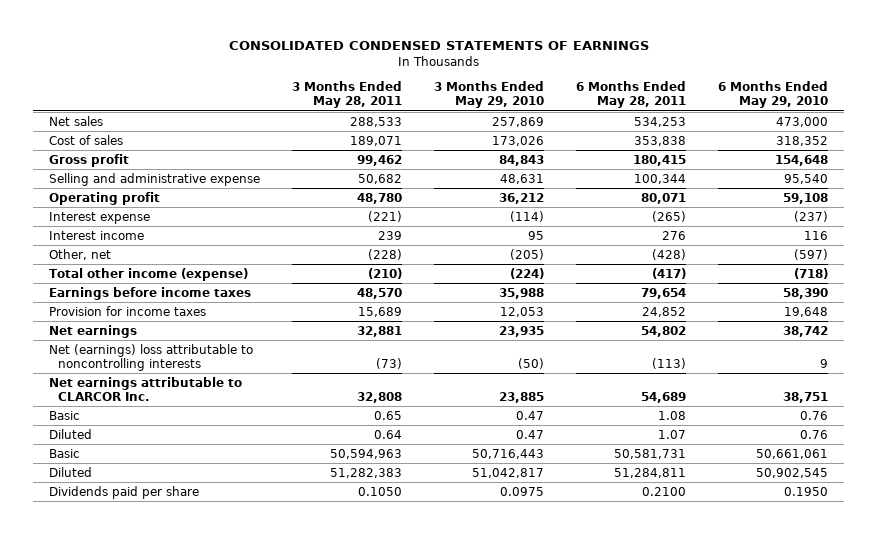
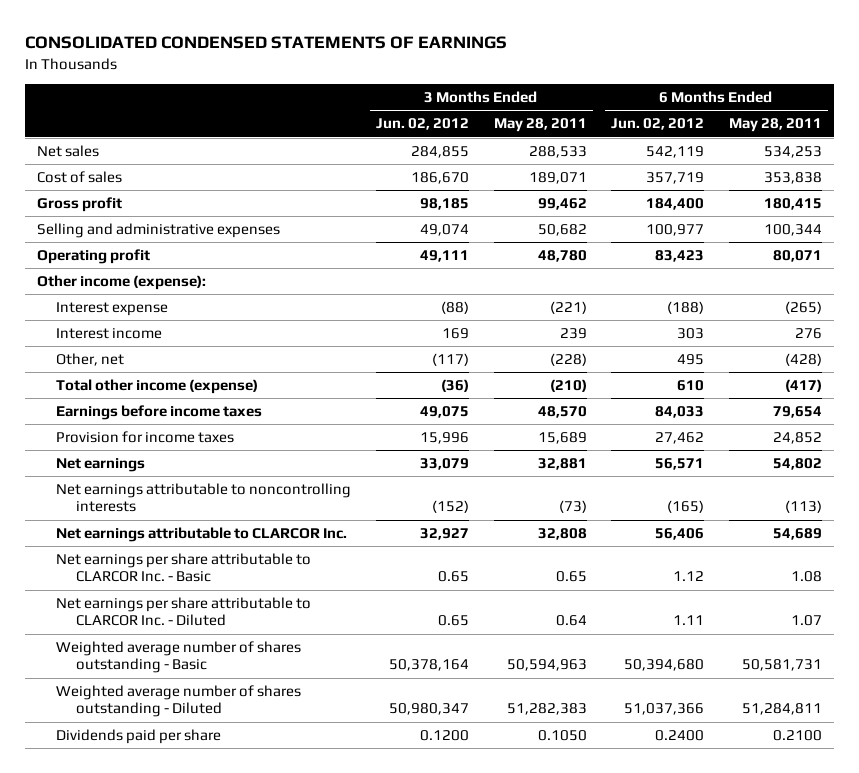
[434,81,545,109] 3 Months Ended May 29, 2010 -> none
[718,81,829,109] 6 Months Ended May 29, 2010 -> none
none -> [375,118,469,131] Jun. 02, 2012
none -> [611,118,705,131] Jun. 02, 2012
[48,172,260,186] Selling and administrative expense -> [37,223,281,239] Selling and administrative expenses
none -> [37,275,207,291] Other income (expense):
[48,343,253,371] Net (earnings) loss attributable to noncontrolling interests -> [56,483,352,513] Net earnings attributable to noncontrolling interests
[48,410,80,420] Basic -> [56,553,312,583] Net earnings per share attributable to CLARCOR Inc. - Basic
[48,428,92,439] Diluted -> [56,597,312,627] Net earnings per share attributable to CLARCOR Inc. - Diluted
[48,448,80,458] Basic -> [56,641,302,674] Weighted average number of shares outstanding - Basic
[48,466,92,477] Diluted -> [56,685,302,718] Weighted average number of shares outstanding - Diluted

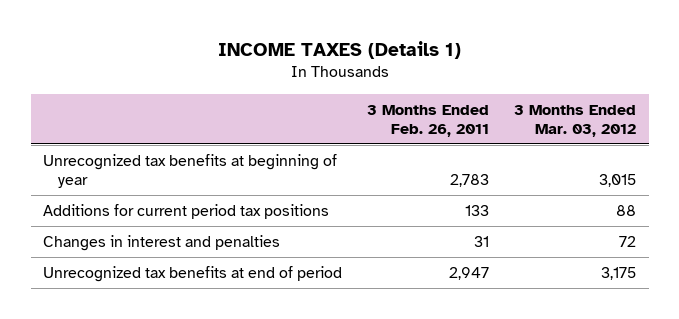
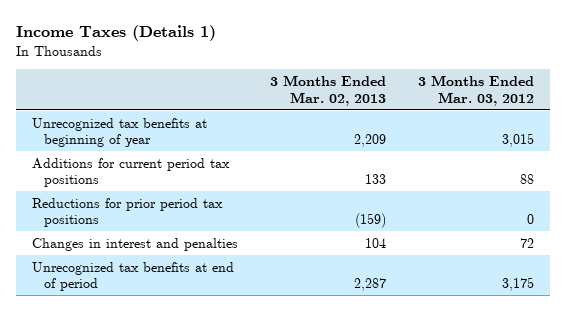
[217,40,461,59] INCOME TAXES (Details 1) -> [16,25,217,42] Income Taxes (Details 1)
[367,104,490,137] 3 Months Ended Feb. 26, 2011 -> none
none -> [269,74,386,106] 3 Months Ended Mar. 02, 2013
none -> [32,197,224,228] Reductions for prior period tax positions

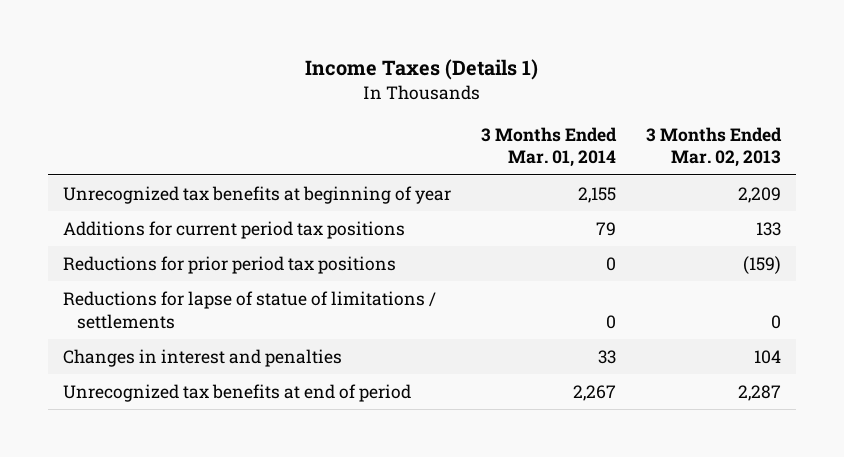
[417,74,534,106] 3 Months Ended Mar. 03, 2012 -> none
none -> [480,126,617,168] 3 Months Ended Mar. 01, 2014
none -> [63,290,437,329] Reductions for lapse of statue of limitations / settlements

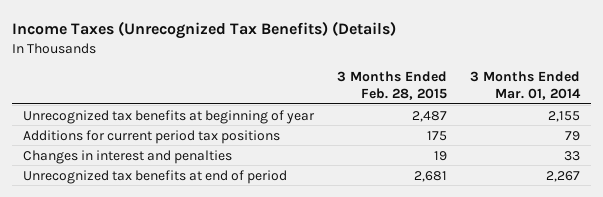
[304,59,538,81] Income Taxes (Details 1) -> [12,20,397,39] Income Taxes (Unrecognized Tax Benefits) (Details)
[645,126,782,168] 3 Months Ended Mar. 02, 2013 -> none
none -> [337,71,448,100] 3 Months Ended Feb. 28, 2015
[63,255,397,274] Reductions for prior period tax positions -> none
[63,290,437,329] Reductions for lapse of statue of limitations / settlements -> none

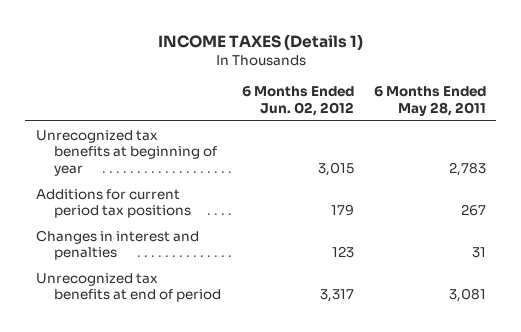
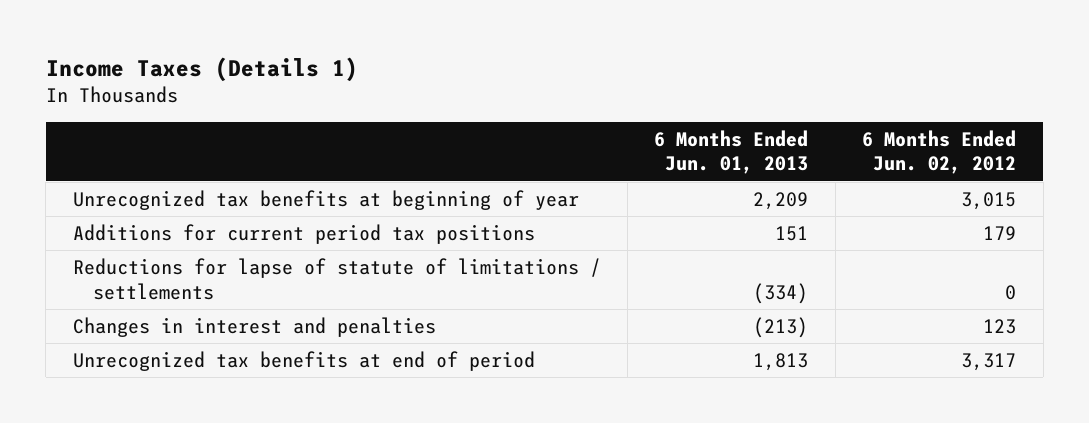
[157,33,363,50] INCOME TAXES (Details 1) -> [45,56,358,82] Income Taxes (Details 1)
[373,86,486,117] 6 Months Ended May 28, 2011 -> none
none -> [654,129,809,175] 6 Months Ended Jun. 01, 2013
none -> [72,257,601,300] Reductions for lapse of statute of limitations / settlements

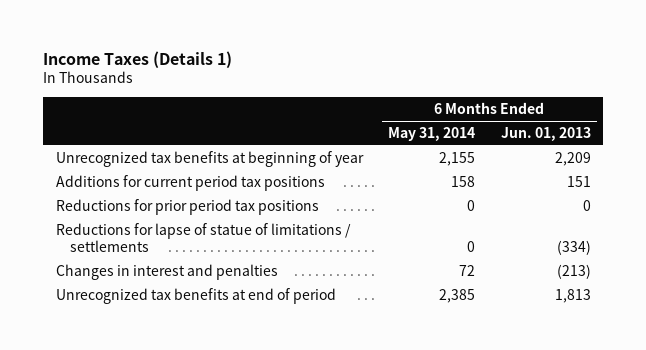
[862,129,1017,175] 6 Months Ended Jun. 02, 2012 -> none
none -> [388,127,476,142] May 31, 2014
none -> [55,198,319,215] Reductions for prior period tax positions
[72,257,601,300] Reductions for lapse of statute of limitations / settlements -> [55,222,351,252] Reductions for lapse of statue of limitations / settlements

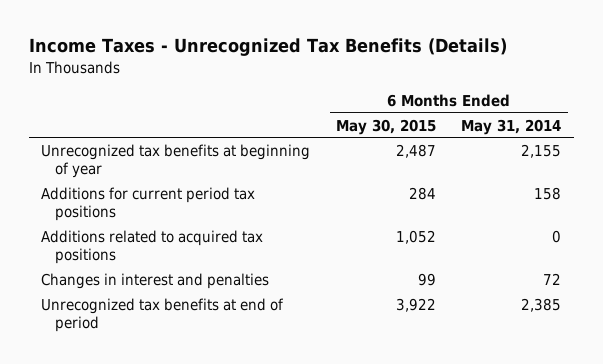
[42,50,232,68] Income Taxes (Details 1) -> [28,38,507,57] Income Taxes - Unrecognized Tax Benefits (Details)
[500,127,591,142] Jun. 01, 2013 -> none
none -> [335,118,436,135] May 30, 2015
[55,198,319,215] Reductions for prior period tax positions -> none
[55,222,351,252] Reductions for lapse of statue of limitations / settlements -> none
none -> [41,229,264,265] Additions related to acquired tax positions

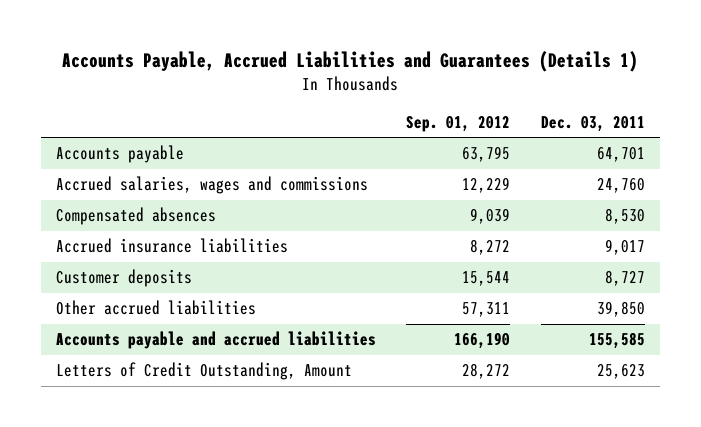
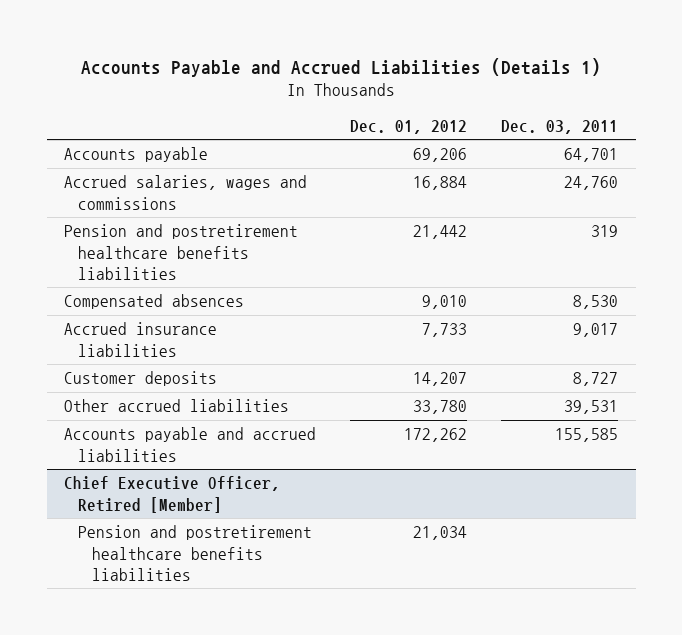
[62,51,639,73] Accounts Payable, Accrued Liabilities and Guarantees (Details 1) -> [81,57,602,77] Accounts Payable and Accrued Liabilities (Details 1)
[406,115,511,132] Sep. 01, 2012 -> none
none -> [350,119,468,134] Dec. 01, 2012
none -> [63,224,298,281] Pension and postretirement healthcare benefits liabilities
[596,301,645,318] 39,850 -> [564,400,619,415] 39,531
[56,362,353,381] Letters of Credit Outstanding, Amount -> none
none -> [63,476,280,513] Chief Executive Officer, Retired [Member]
none -> [77,525,312,582] Pension and postretirement healthcare benefits liabilities

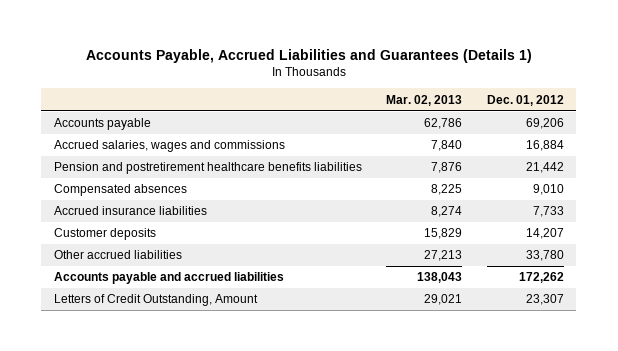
[81,57,602,77] Accounts Payable and Accrued Liabilities (Details 1) -> [85,49,532,64] Accounts Payable, Accrued Liabilities and Guarantees (Details 1)
[501,119,619,134] Dec. 03, 2011 -> none
none -> [386,94,463,106] Mar. 02, 2013
[63,476,280,513] Chief Executive Officer, Retired [Member] -> none
[77,525,312,582] Pension and postretirement healthcare benefits liabilities -> none
none -> [53,294,258,307] Letters of Credit Outstanding, Amount

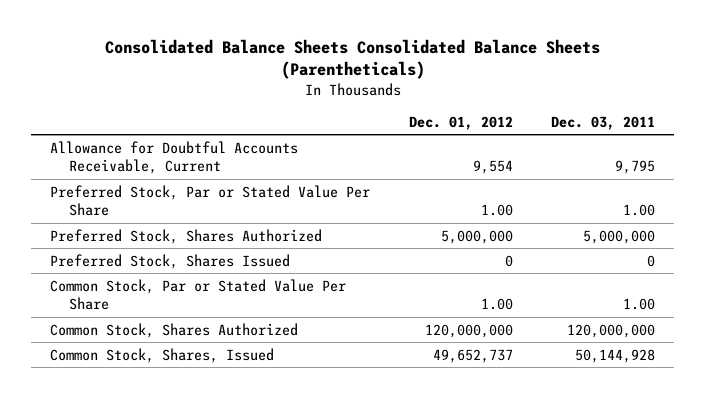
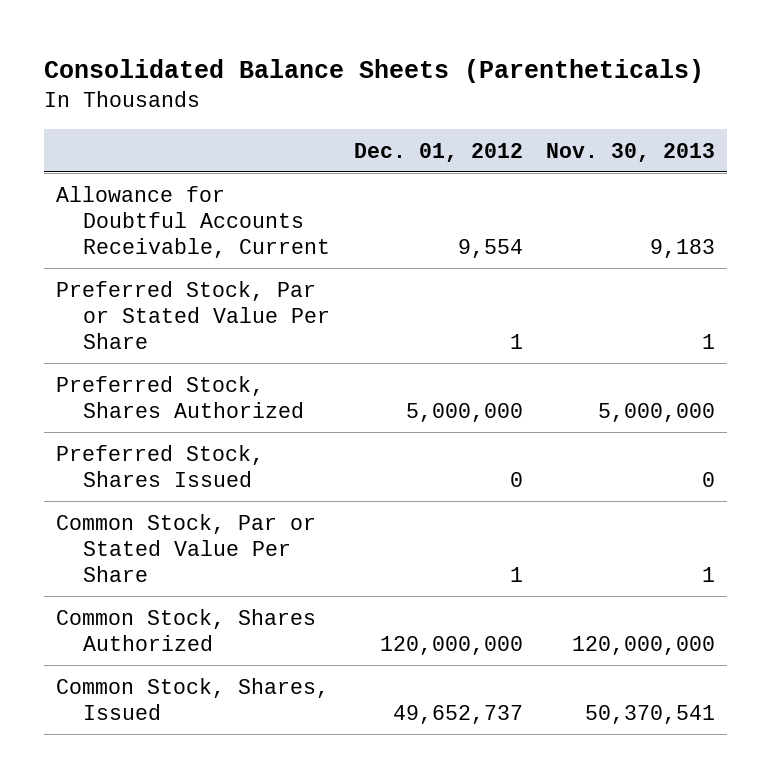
[104,38,600,80] Consolidated Balance Sheets Consolidated Balance Sheets (Parentheticals) -> [44,59,705,84] Consolidated Balance Sheets (Parentheticals)
[551,115,656,130] Dec. 03, 2011 -> none
none -> [546,142,716,162] Nov. 30, 2013
[480,204,513,217] 1.00 -> [509,334,523,350] 1
[480,298,513,311] 1.00 -> [509,567,523,583] 1

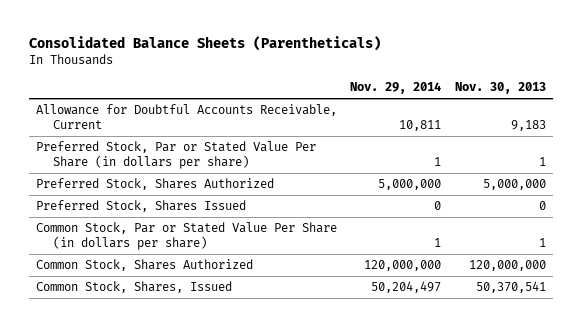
[353,142,523,162] Dec. 01, 2012 -> none
none -> [350,82,442,95] Nov. 29, 2014
[56,280,331,350] Preferred Stock, Par or Stated Value Per Share -> [35,141,316,170] Preferred Stock, Par or Stated Value Per Share (in dollars per share)
[56,513,317,583] Common Stock, Par or Stated Value Per Share -> [35,222,337,251] Common Stock, Par or Stated Value Per Share (in dollars per share)

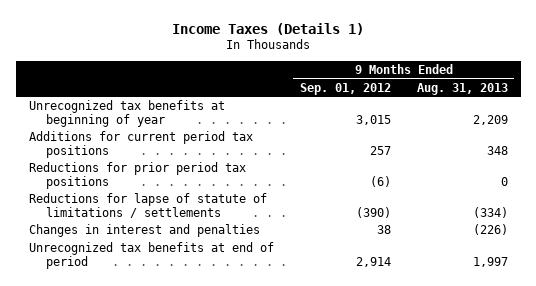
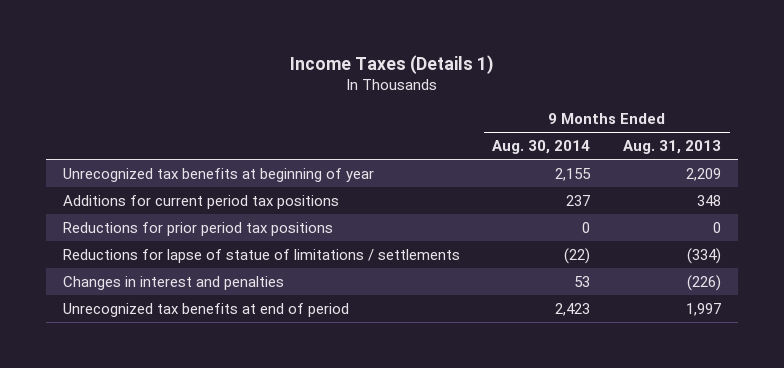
[299,82,391,95] Sep. 01, 2012 -> none
none -> [492,140,591,155] Aug. 30, 2014
[28,193,267,218] Reductions for lapse of statute of limitations / settlements -> [62,248,460,263] Reductions for lapse of statue of limitations / settlements

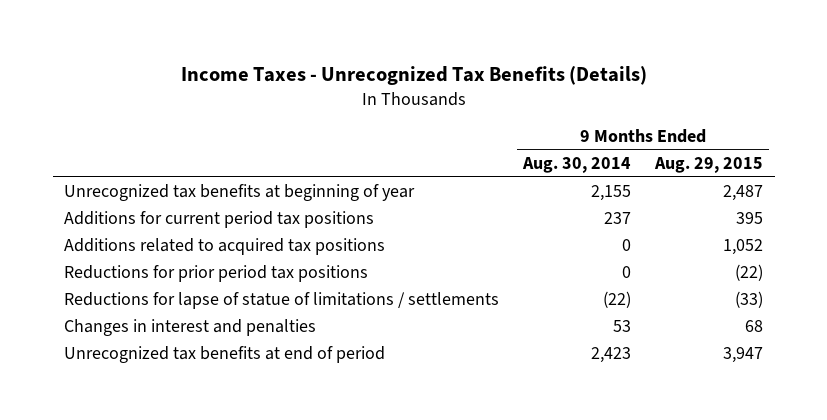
[289,54,494,74] Income Taxes (Details 1) -> [180,65,647,85] Income Taxes - Unrecognized Tax Benefits (Details)
[623,140,722,155] Aug. 31, 2013 -> none
none -> [653,157,763,174] Aug. 29, 2015
none -> [64,238,386,256] Additions related to acquired tax positions

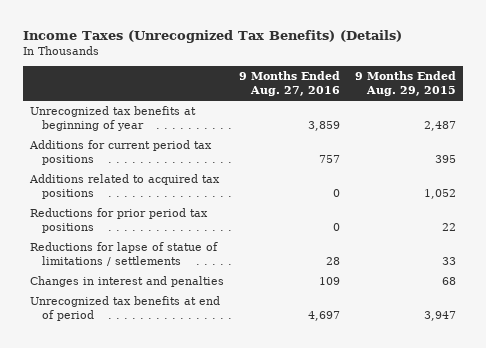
[180,65,647,85] Income Taxes - Unrecognized Tax Benefits (Details) -> [22,29,402,43] Income Taxes (Unrecognized Tax Benefits) (Details)
[522,157,632,174] Aug. 30, 2014 -> none
none -> [238,70,340,97] 9 Months Ended Aug. 27, 2016
[734,264,763,282] (22) -> [441,223,456,232] 22
[734,291,763,309] (33) -> [441,257,456,266] 33

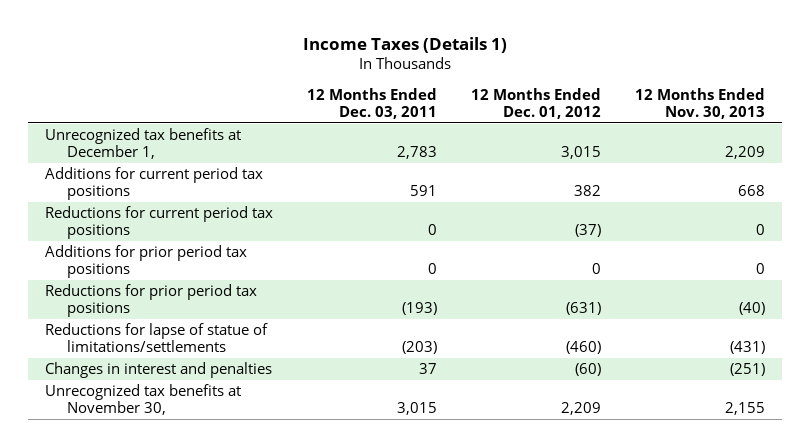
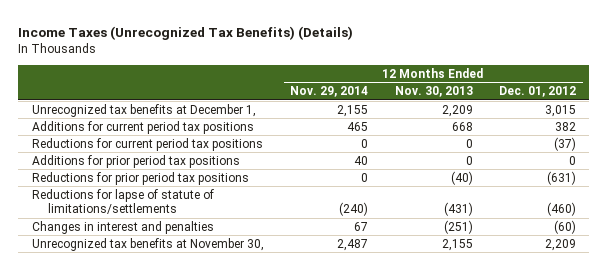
[302,37,507,54] Income Taxes (Details 1) -> [18,26,354,41] Income Taxes (Unrecognized Tax Benefits) (Details)
[306,88,437,119] 12 Months Ended Dec. 03, 2011 -> none
none -> [290,86,369,98] Nov. 29, 2014
[44,323,268,353] Reductions for lapse of statue of limitations/settlements -> [31,188,214,215] Reductions for lapse of statute of limitations/settlements

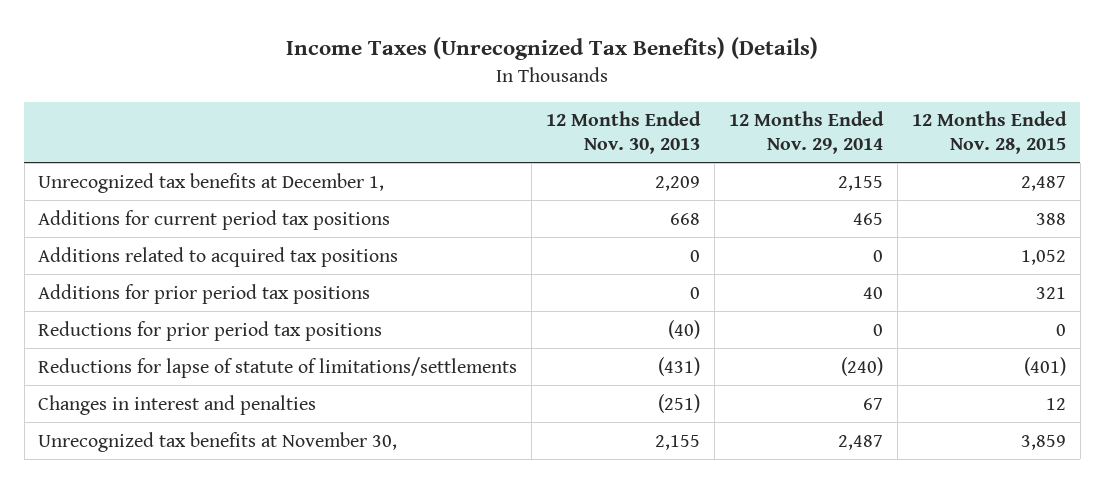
[499,86,577,98] Dec. 01, 2012 -> none
none -> [912,111,1068,154] 12 Months Ended Nov. 28, 2015
[31,137,263,151] Reductions for current period tax positions -> none
none -> [38,246,399,267] Additions related to acquired tax positions

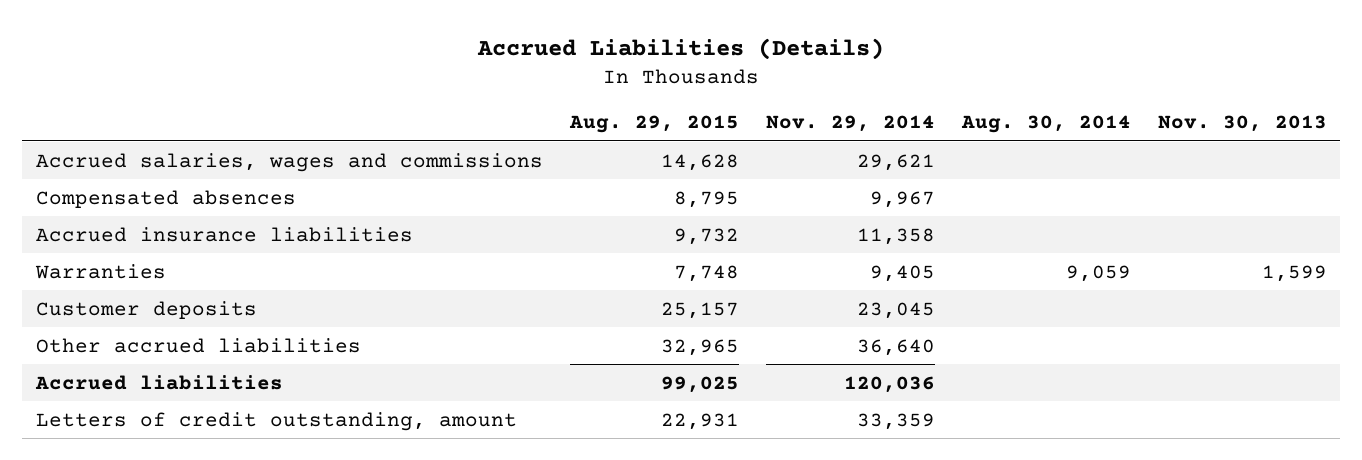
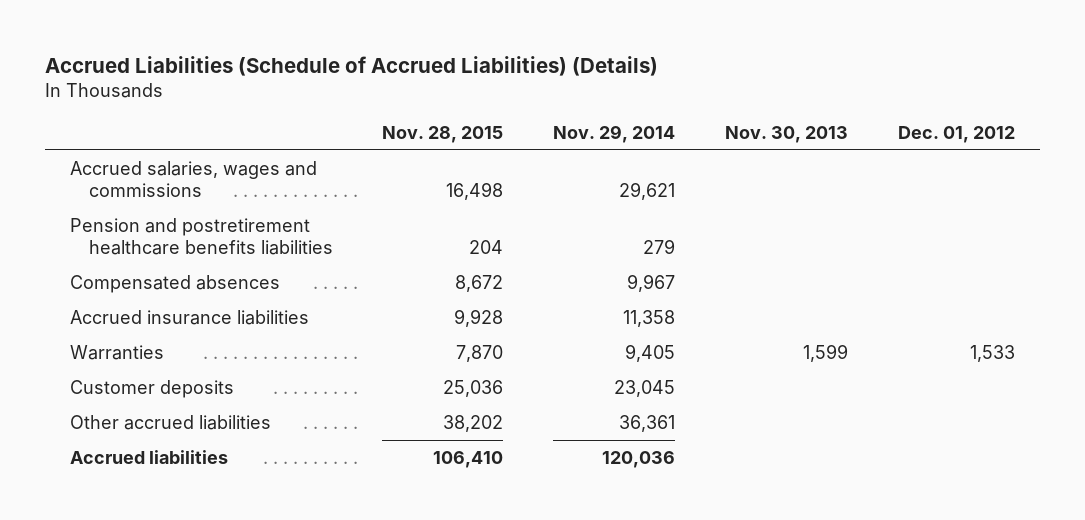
[477,37,885,60] Accrued Liabilities (Details) -> [45,56,659,77] Accrued Liabilities (Schedule of Accrued Liabilities) (Details)
[568,115,739,134] Aug. 29, 2015 -> none
[960,115,1131,134] Aug. 30, 2014 -> none
none -> [382,125,504,143] Nov. 28, 2015
none -> [898,125,1016,143] Dec. 01, 2012
none -> [70,217,333,256] Pension and postretirement healthcare benefits liabilities
[856,338,935,356] 36,640 -> [619,414,676,432] 36,361
[35,411,517,431] Letters of credit outstanding, amount -> none

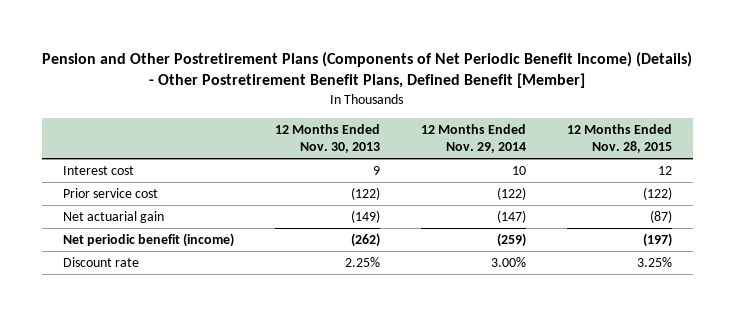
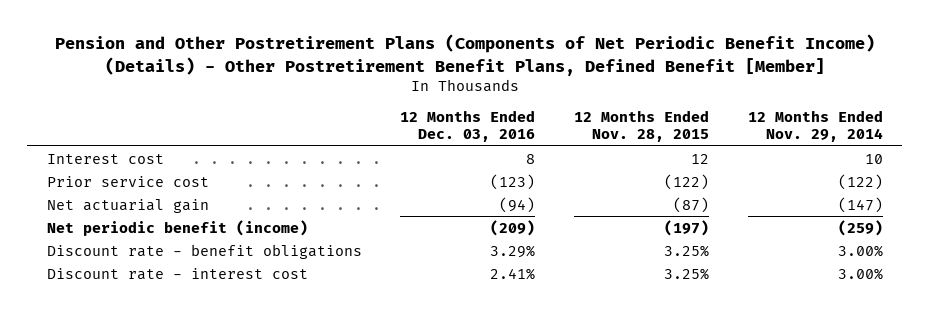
[274,124,380,154] 12 Months Ended Nov. 30, 2013 -> none
none -> [400,110,536,143] 12 Months Ended Dec. 03, 2016
[62,256,139,267] Discount rate -> [46,243,362,259] Discount rate - benefit obligations
none -> [46,267,308,280] Discount rate - interest cost

